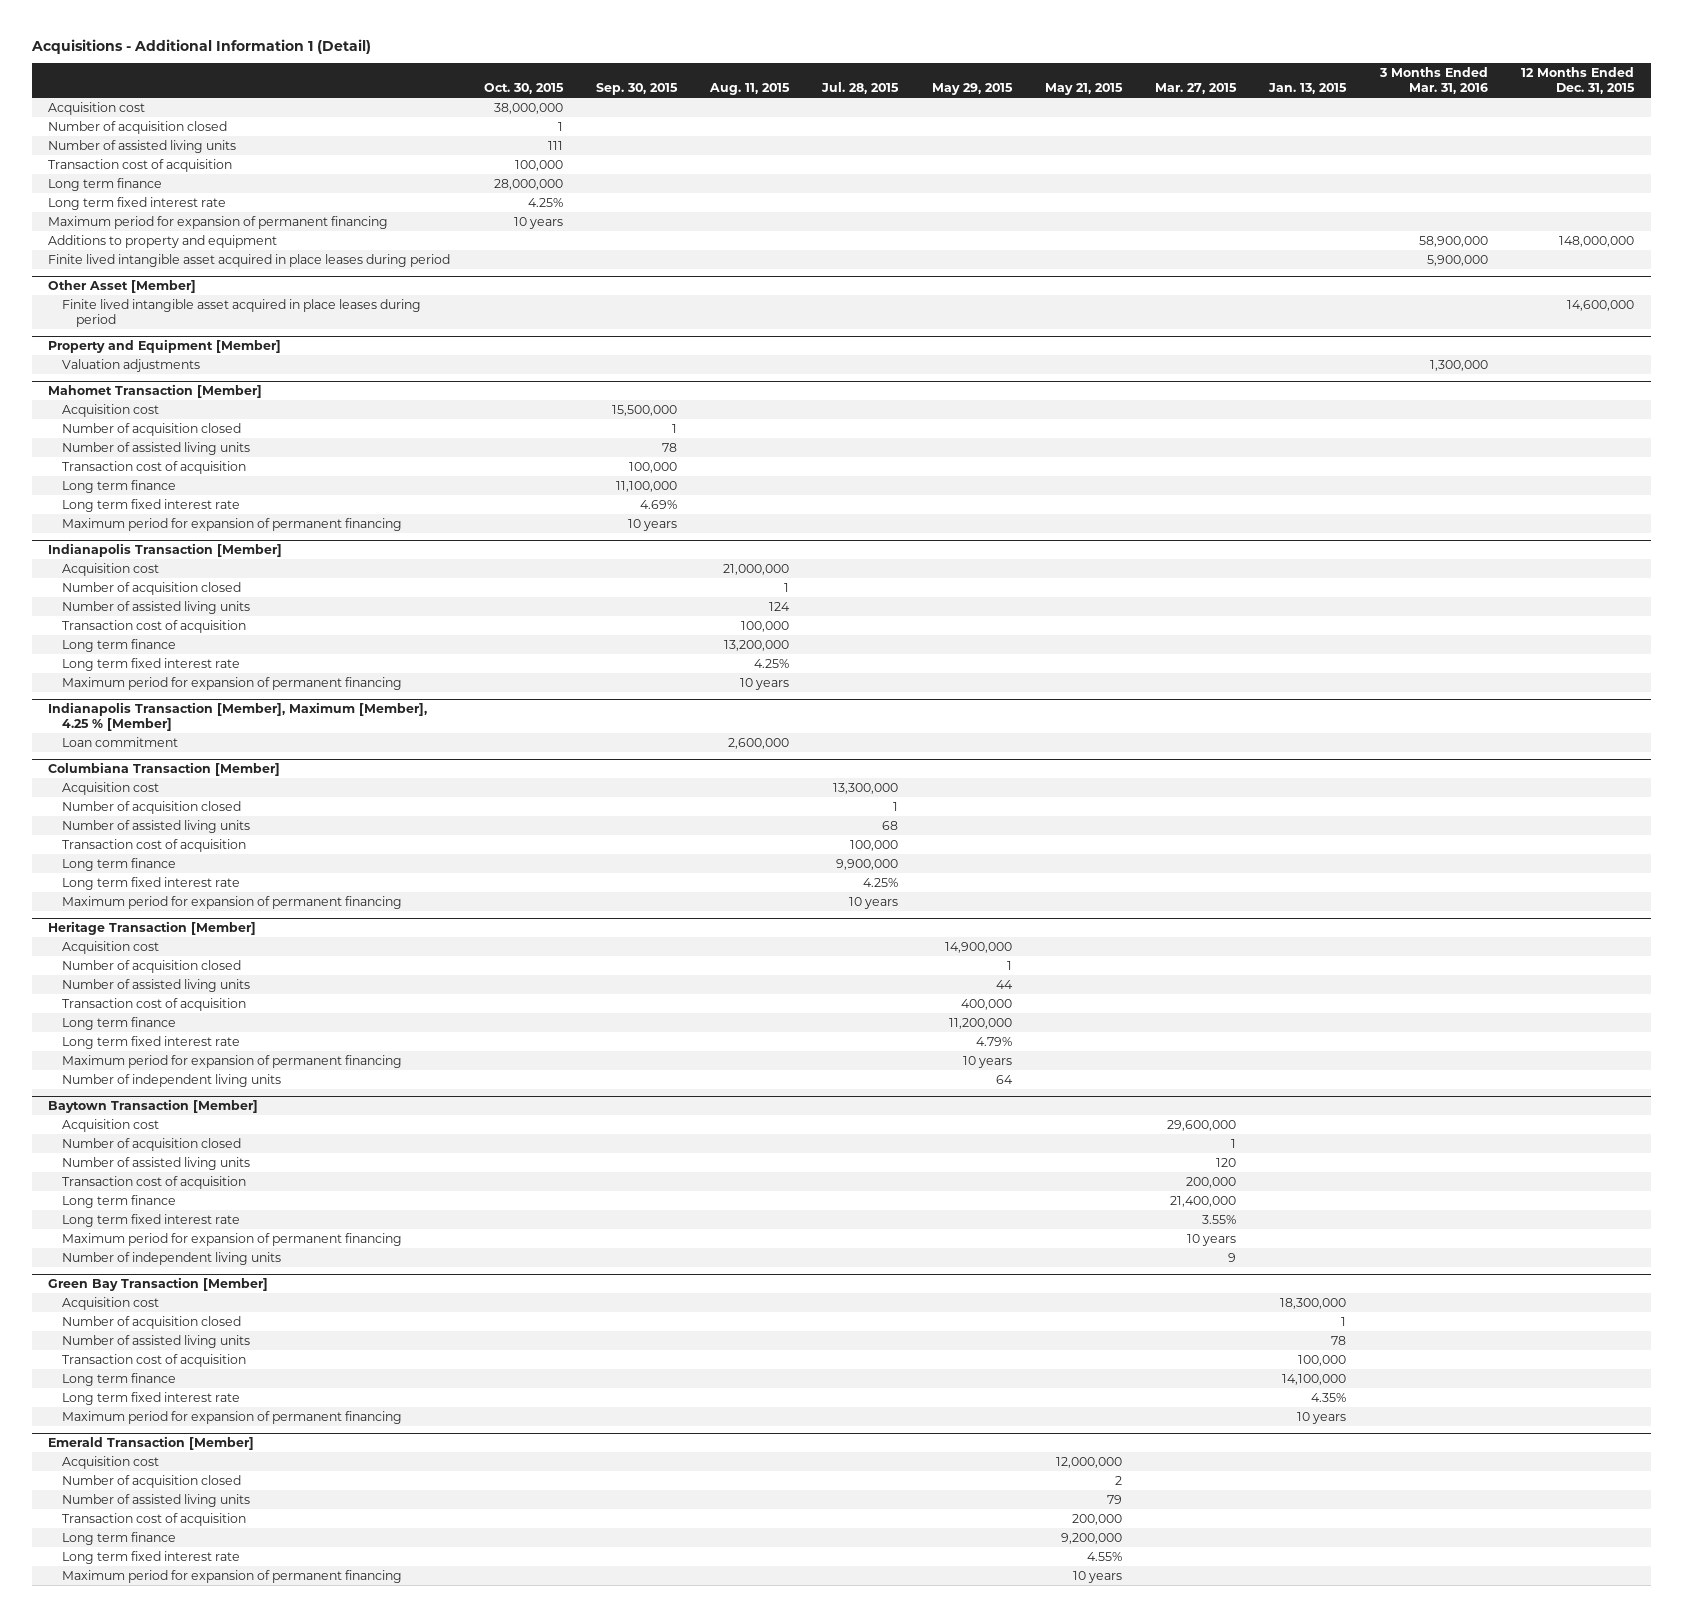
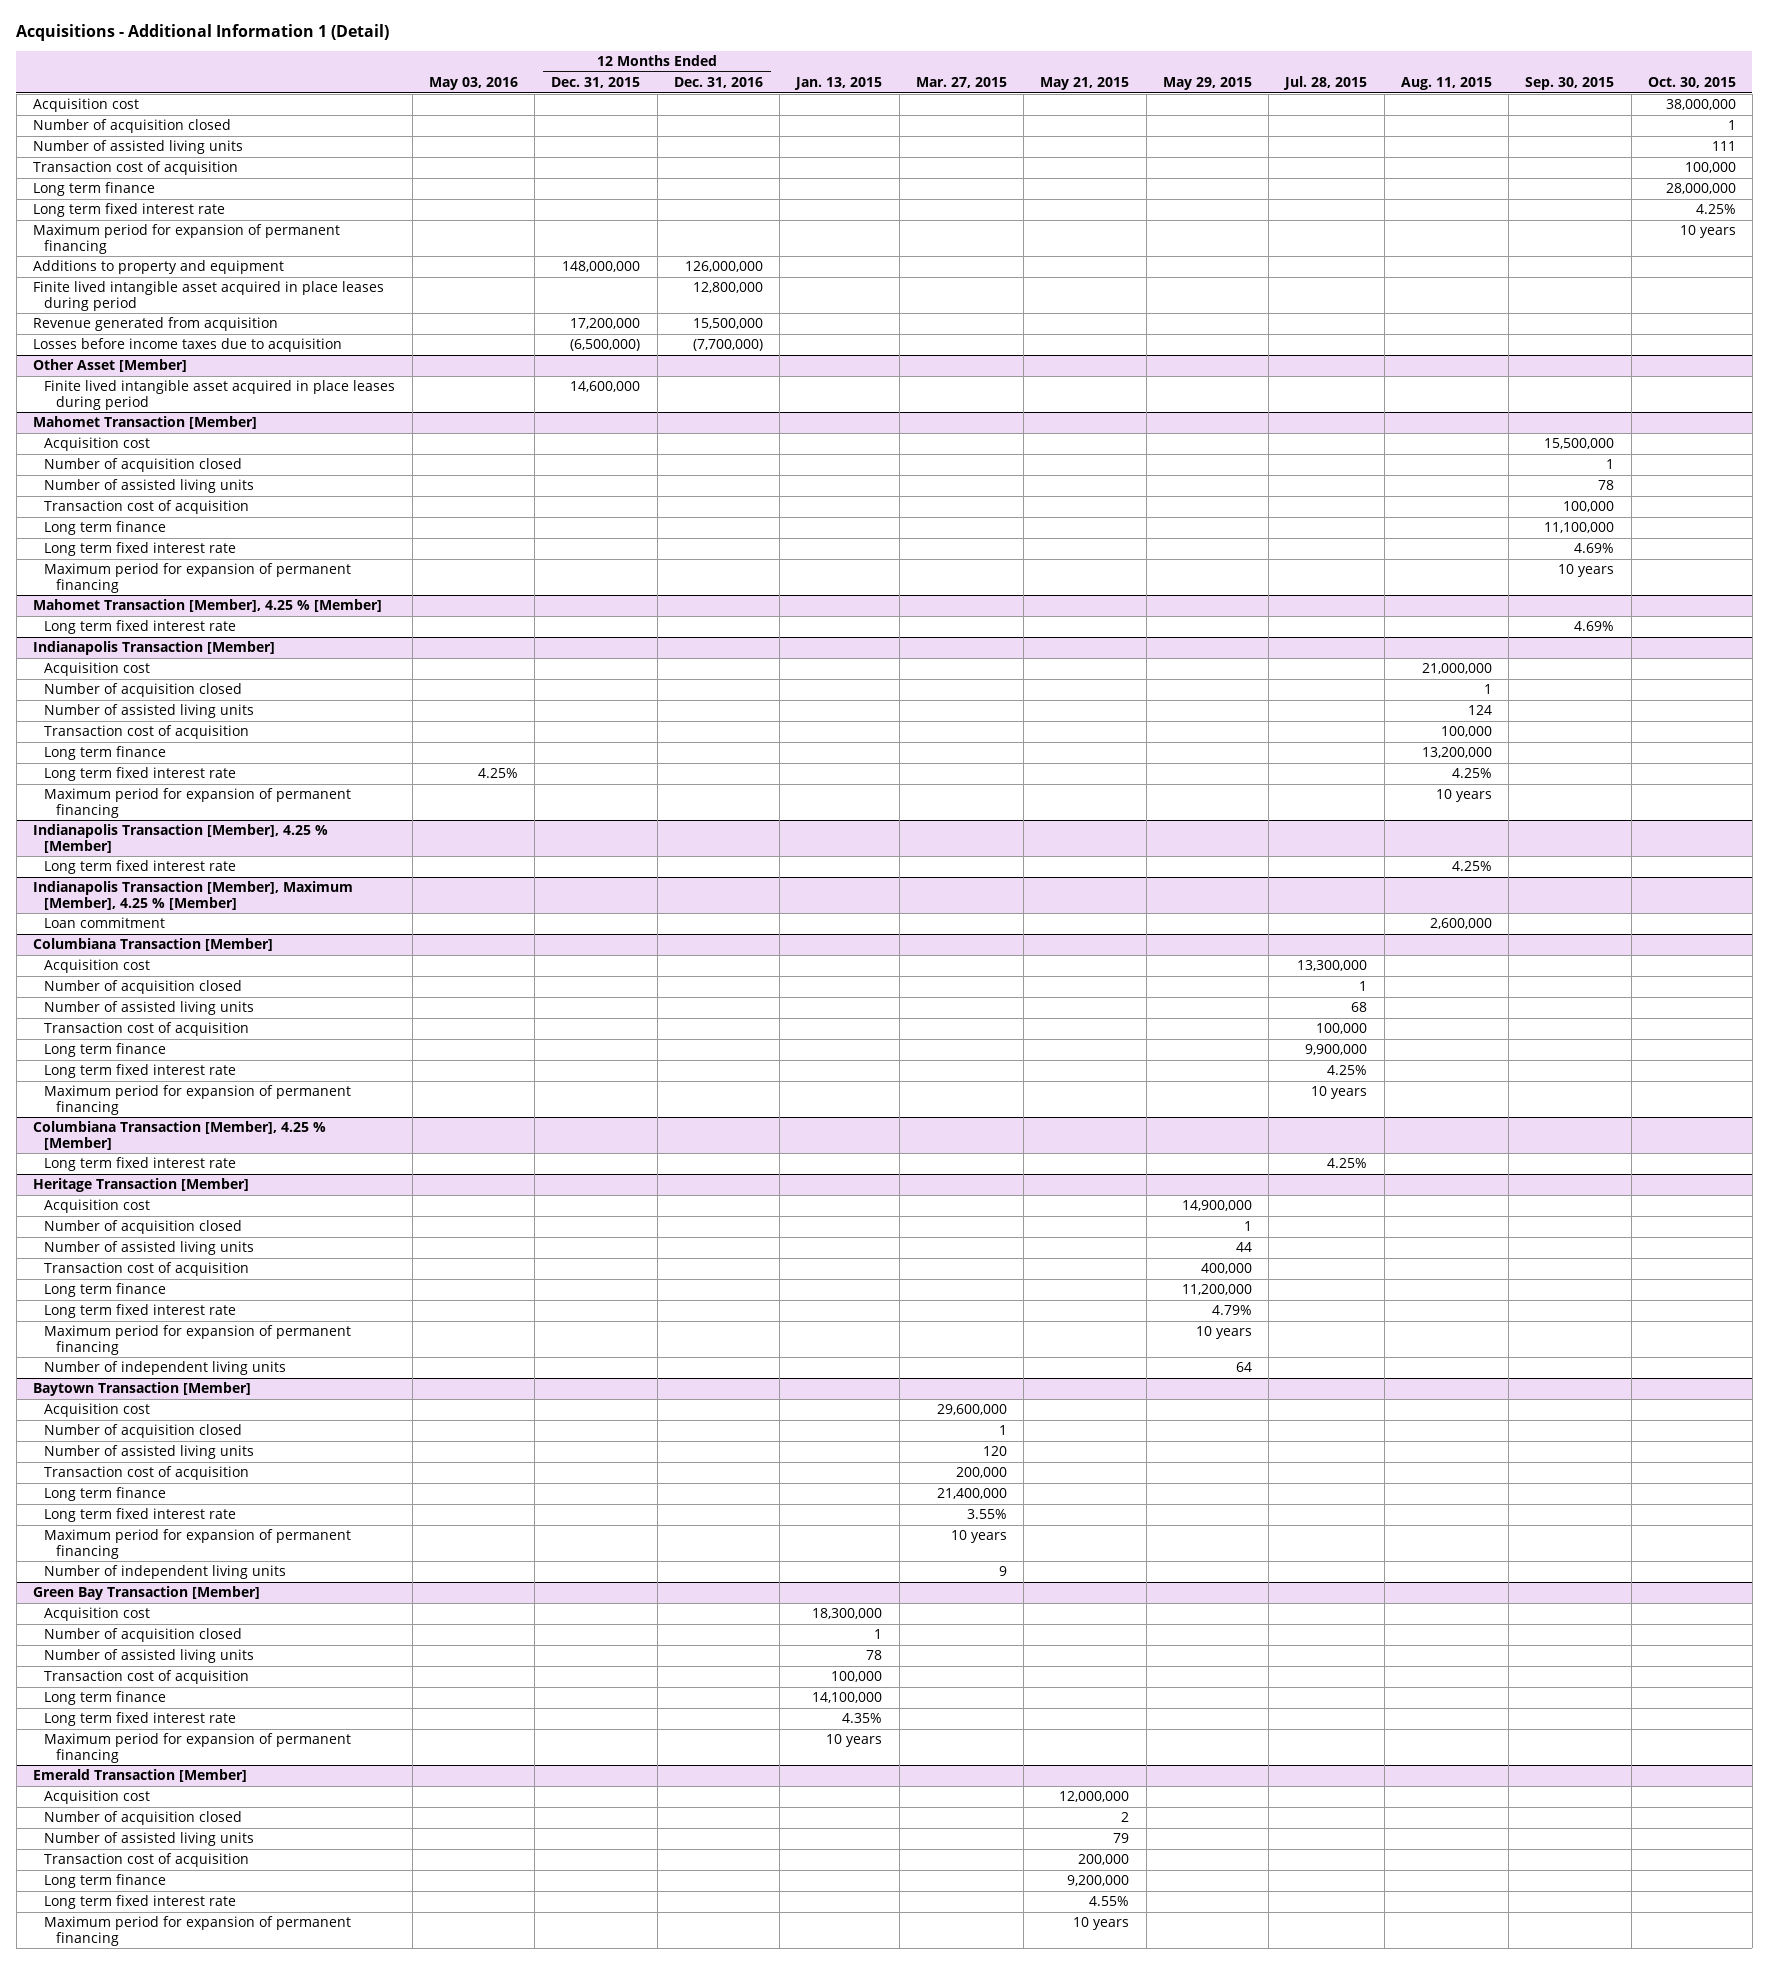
[1378,67,1488,95] 3 Months Ended Mar. 31, 2016 -> none
none -> [428,76,518,90] May 03, 2016
none -> [673,76,763,88] Dec. 31, 2016
none -> [33,317,279,332] Revenue generated from acquisition
none -> [33,338,343,353] Losses before income taxes due to acquisition
[48,339,282,354] Property and Equipment [Member] -> none
[61,358,200,372] Valuation adjustments -> none
none -> [33,599,383,613] Mahomet Transaction [Member], 4.25 % [Member]
none -> [44,620,237,635] Long term fixed interest rate
none -> [33,824,329,853] Indianapolis Transaction [Member], 4.25 % [Member]
none -> [44,860,237,875] Long term fixed interest rate
none -> [33,1121,327,1150] Columbiana Transaction [Member], 4.25 % [Member]
none -> [44,1157,237,1172] Long term fixed interest rate

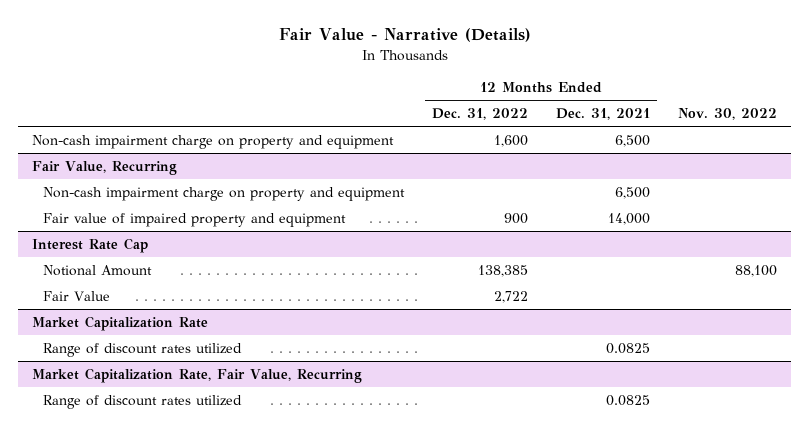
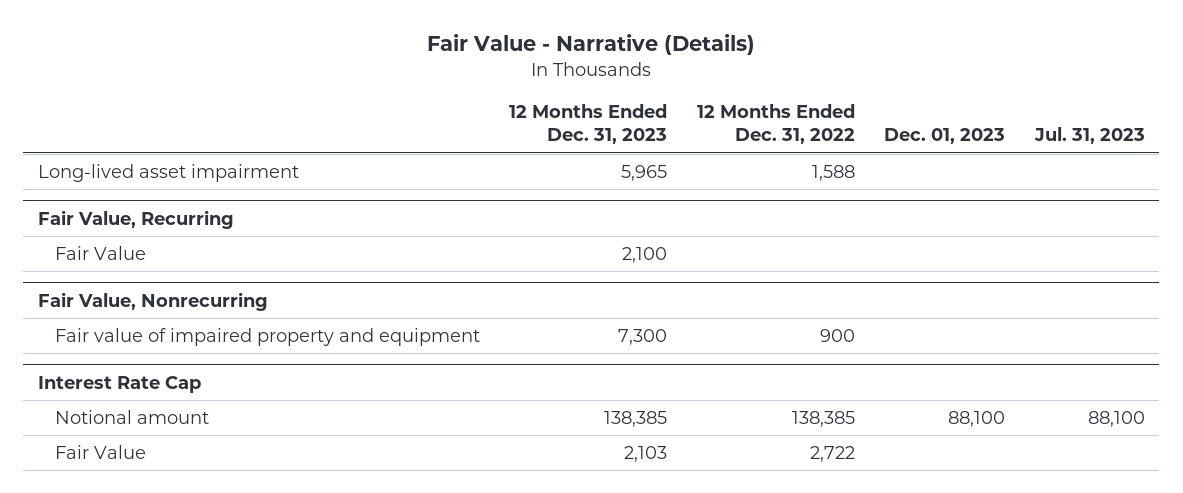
[556,108,651,121] Dec. 31, 2021 -> none
[678,108,778,121] Nov. 30, 2022 -> none
none -> [509,104,668,145] 12 Months Ended Dec. 31, 2023
none -> [884,128,1006,145] Dec. 01, 2023
none -> [1033,127,1145,145] Jul. 31, 2023
[32,135,395,150] Non-cash impairment charge on property and equipment -> none
none -> [37,164,299,183] Long-lived asset impairment
[43,187,406,202] Non-cash impairment charge on property and equipment -> none
[43,213,347,228] Fair value of impaired property and equipment -> none
none -> [54,246,146,261] Fair Value
none -> [37,291,268,311] Fair Value, Nonrecurring
none -> [54,328,480,347] Fair value of impaired property and equipment
[43,265,153,277] Notional Amount -> [54,410,209,425] Notional amount
[32,316,209,332] Market Capitalization Rate -> none
[43,343,243,358] Range of discount rates utilized -> none
[32,368,363,384] Market Capitalization Rate, Fair Value, Recurring -> none
[43,395,243,410] Range of discount rates utilized -> none

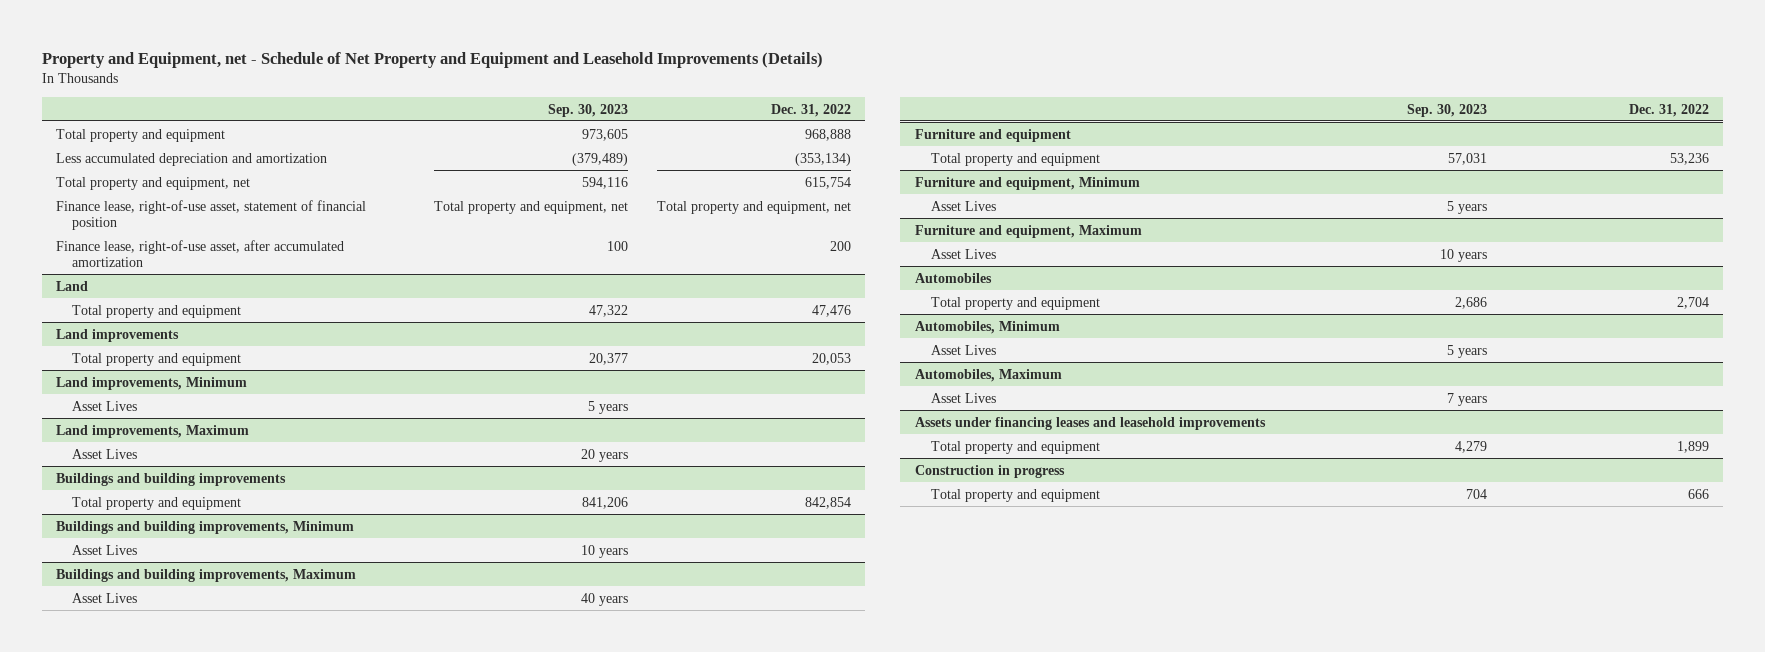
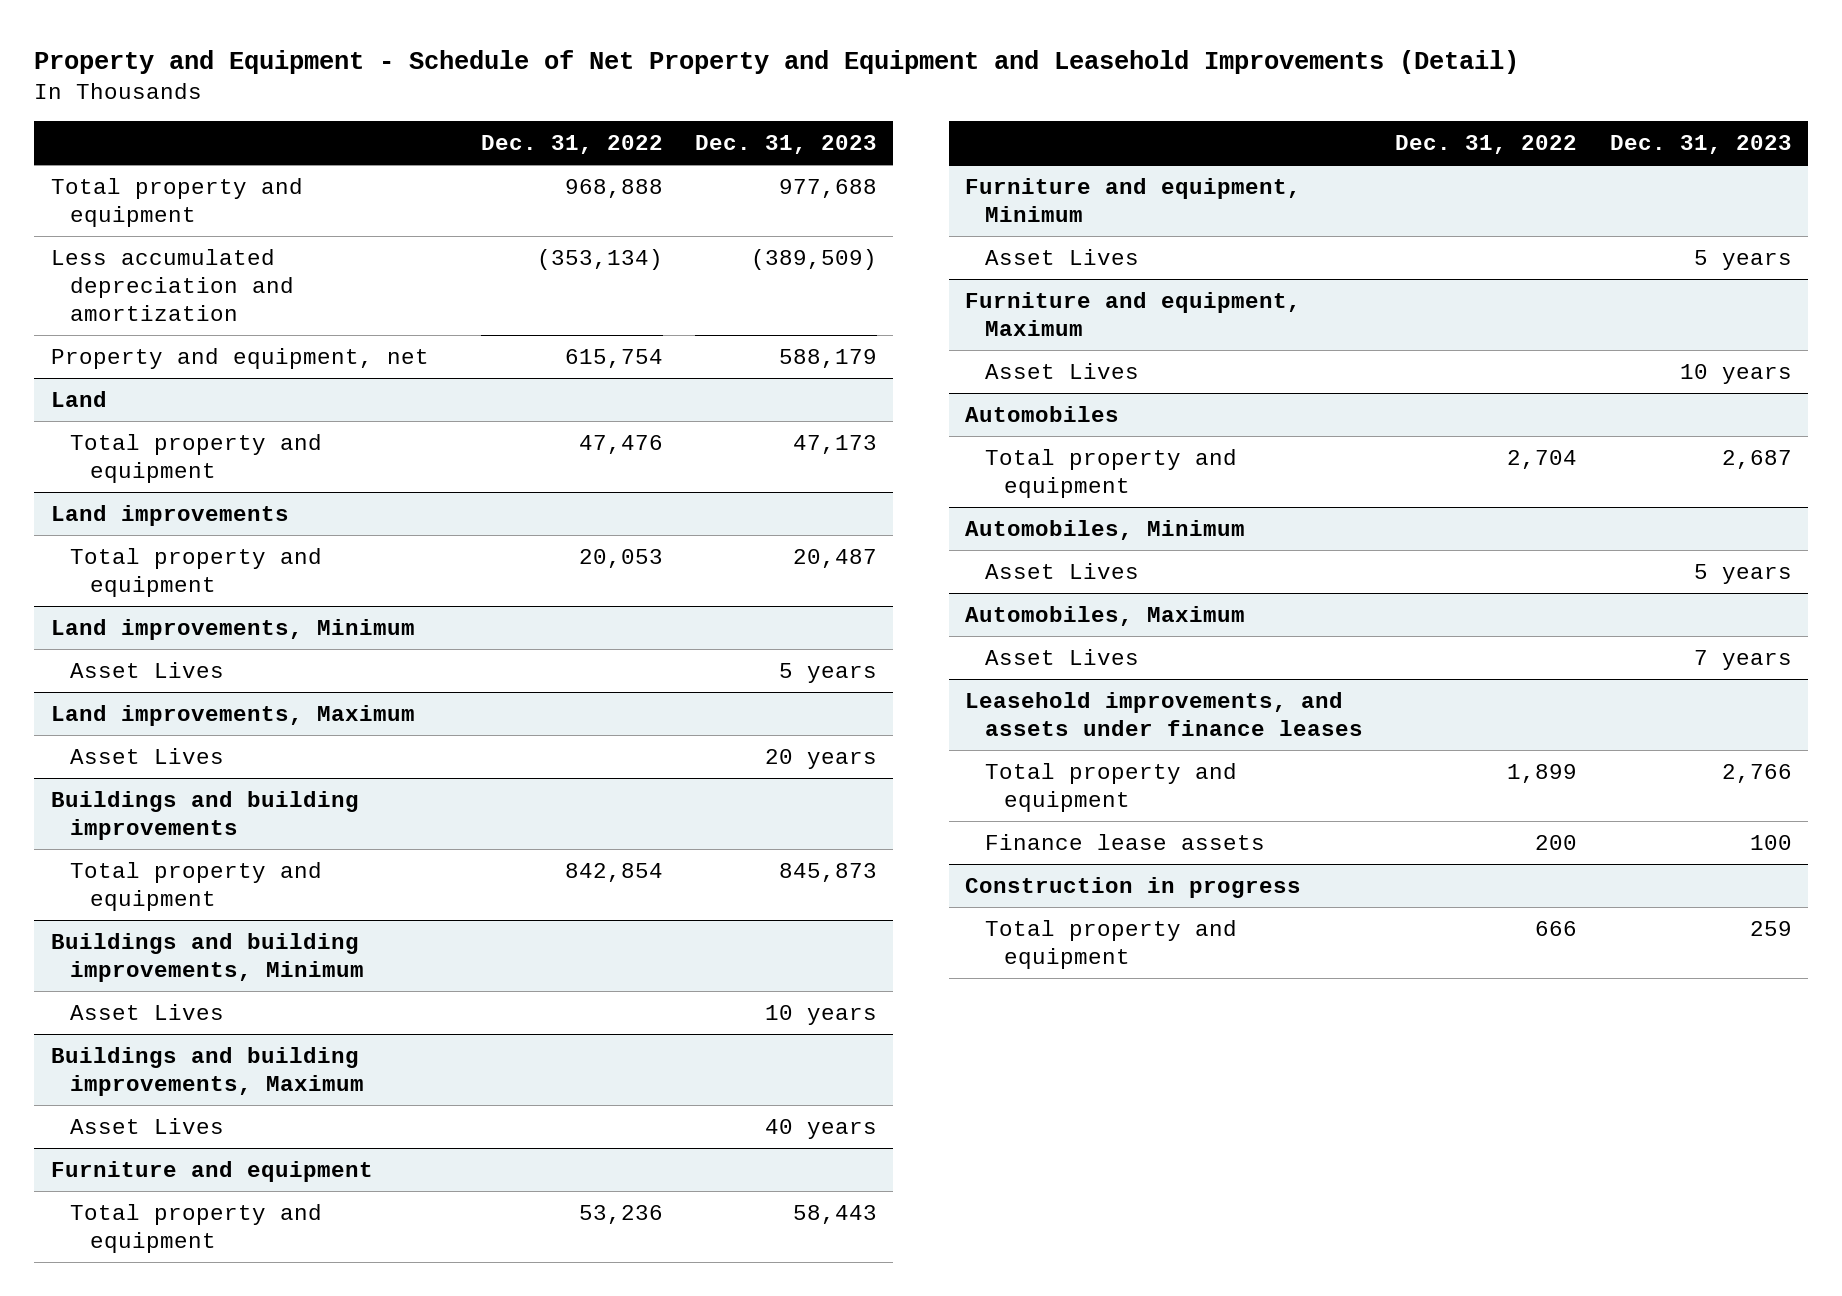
[41,51,823,68] Property and Equipment, net - Schedule of Net Property and Equipment and Leasehold Improvements (Details) -> [34,49,1520,74] Property and Equipment - Schedule of Net Property and Equipment and Leasehold Improvements (Detail)
[548,103,629,117] Sep. 30, 2023 -> none
none -> [695,135,878,155] Dec. 31, 2023
[55,199,366,231] Finance lease, right-of-use asset, statement of financial position -> none
[55,239,344,268] Finance lease, right-of-use asset, after accumulated amortization -> none
[55,176,250,190] Total property and equipment, net -> [50,347,429,369] Property and equipment, net
[914,416,1266,430] Assets under financing leases and leasehold improvements -> [965,691,1363,737] Leasehold improvements, and assets under finance leases
none -> [984,833,1265,850] Finance lease assets

